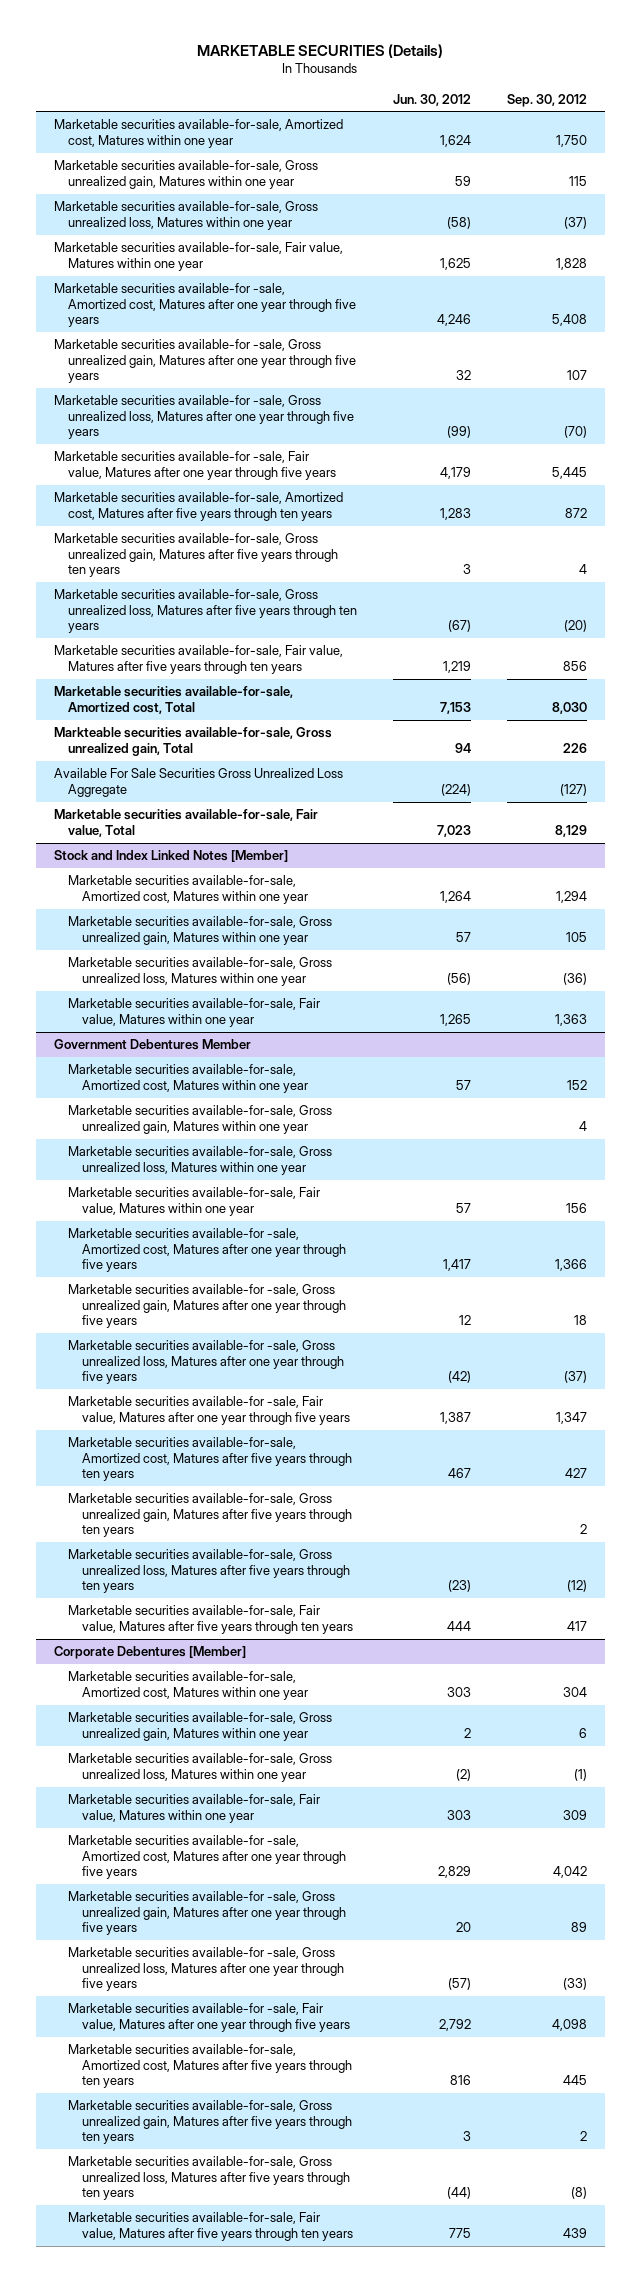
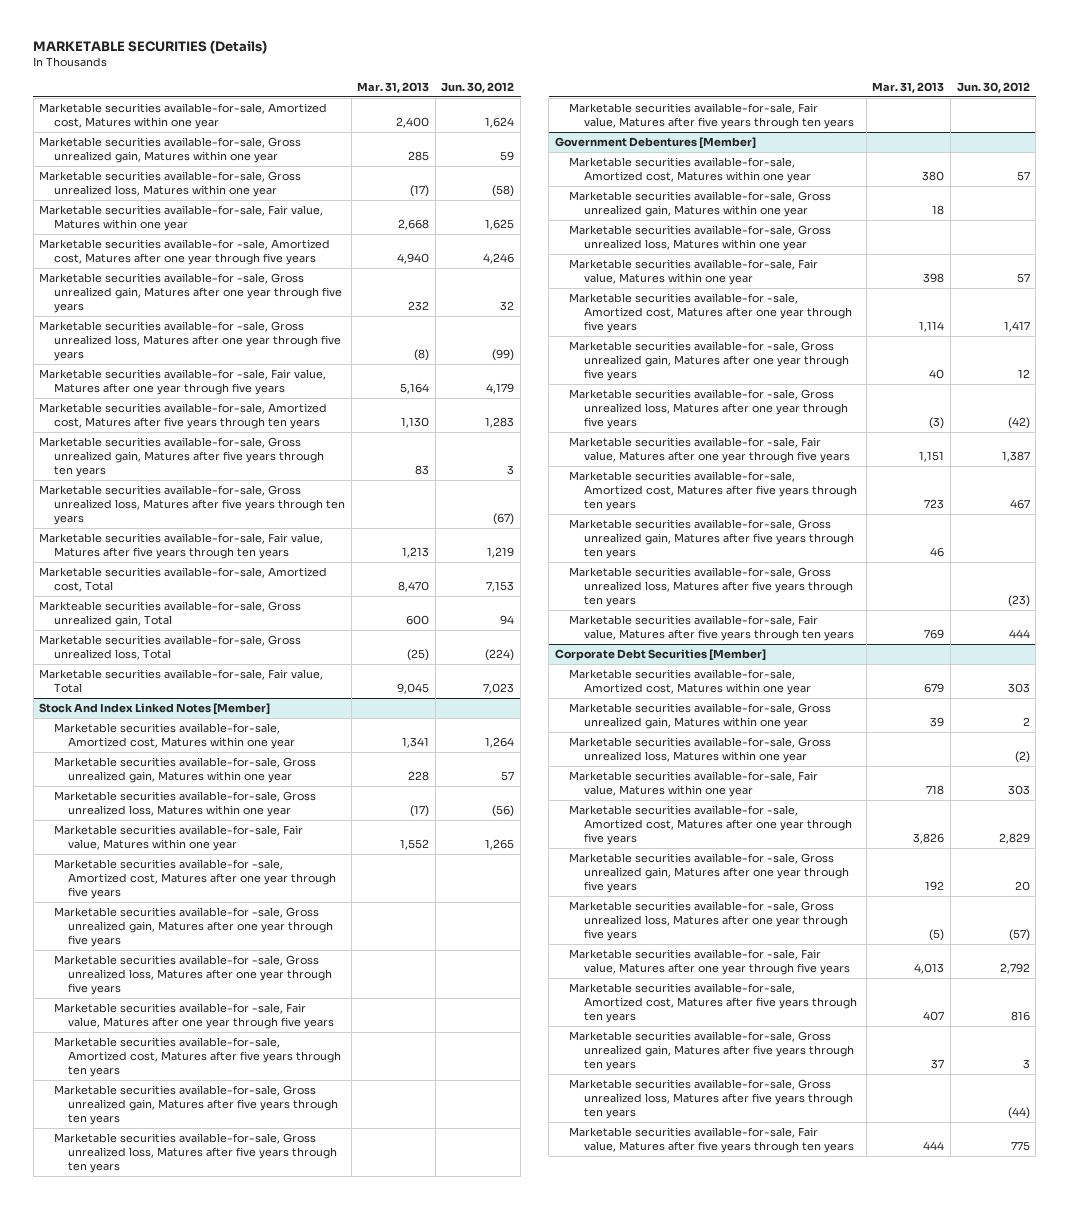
[506,93,587,107] Sep. 30, 2012 -> none
none -> [357,81,430,93] Mar. 31, 2013
[53,768,343,797] Available For Sale Securities Gross Unrealized Loss Aggregate -> [39,634,302,661] Marketable securities available-for-sale, Gross unrealized loss, Total
[53,850,288,863] Stock and Index Linked Notes [Member] -> [39,702,271,715] Stock And Index Linked Notes [Member]
none -> [53,858,337,900] Marketable securities available-for -sale, Amortized cost, Matures after one year through five years
none -> [53,906,334,948] Marketable securities available-for -sale, Gross unrealized gain, Matures after one year through five years
none -> [53,954,333,996] Marketable securities available-for -sale, Gross unrealized loss, Matures after one year through five years
none -> [53,1002,335,1030] Marketable securities available-for -sale, Fair value, Matures after one year through five years
none -> [53,1036,342,1078] Marketable securities available-for-sale, Amortized cost, Matures after five years through ten years
none -> [53,1084,339,1126] Marketable securities available-for-sale, Gross unrealized gain, Matures after five years through ten years
none -> [53,1132,338,1174] Marketable securities available-for-sale, Gross unrealized loss, Matures after five years through ten years
none -> [569,102,854,130] Marketable securities available-for-sale, Fair value, Matures after five years through ten years
[53,1039,251,1051] Government Debentures Member -> [554,136,756,149] Government Debentures [Member]
[53,1646,246,1660] Corporate Debentures [Member] -> none
none -> [554,648,766,661] Corporate Debt Securities [Member]

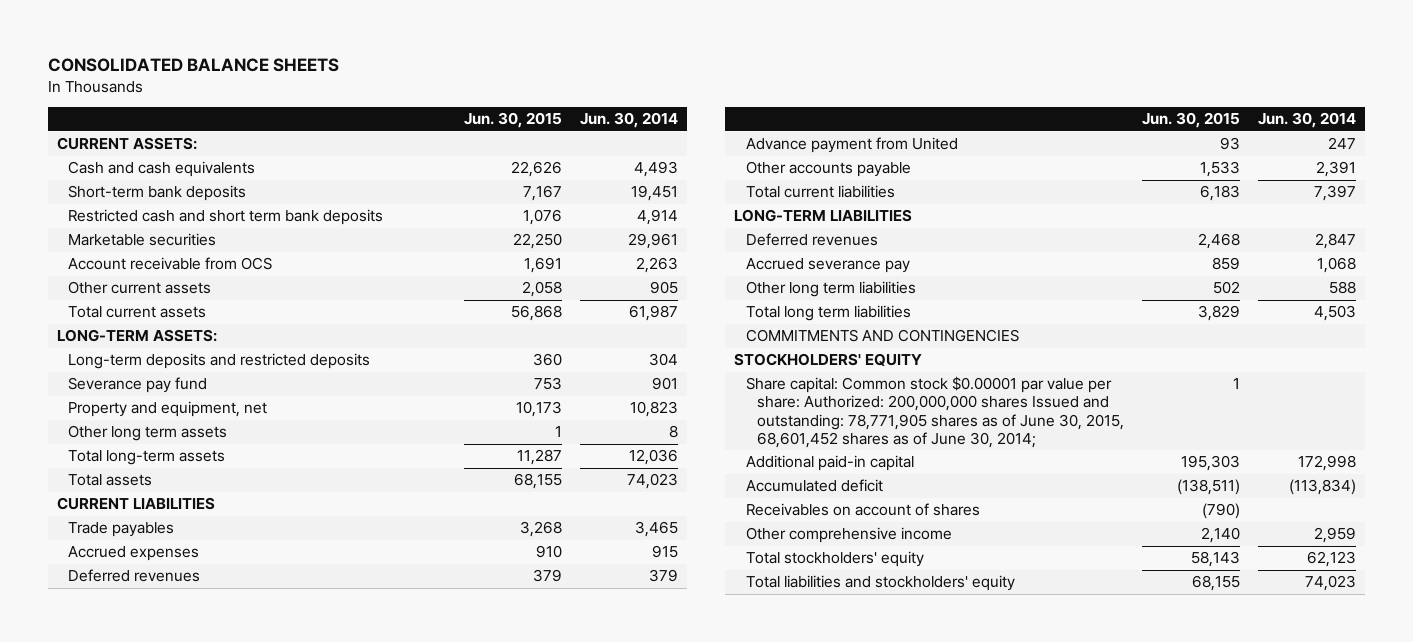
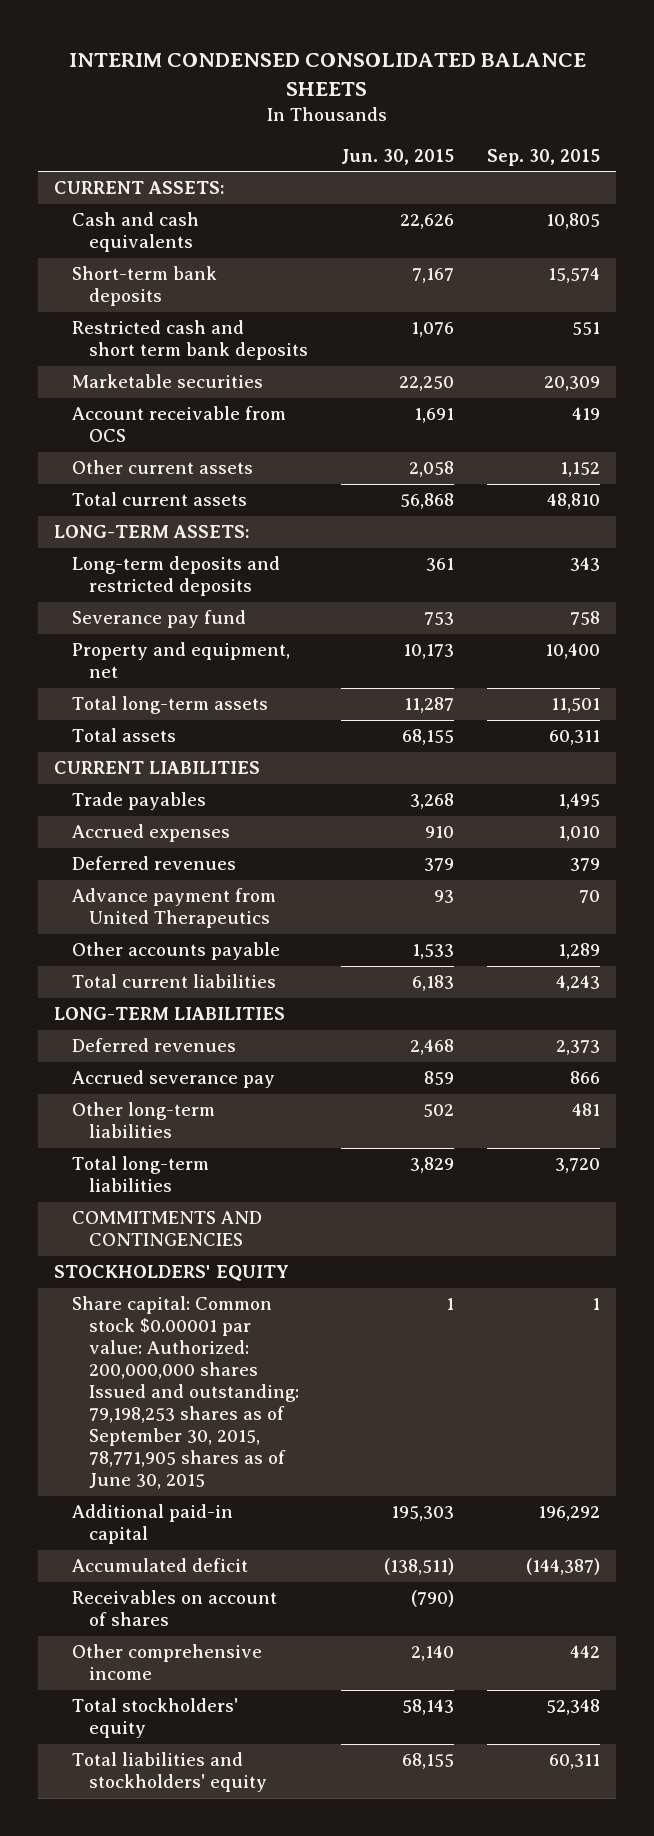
[47,58,339,73] CONSOLIDATED BALANCE SHEETS -> [69,52,587,96] INTERIM CONDENSED CONSOLIDATED BALANCE SHEETS
[580,112,679,129] Jun. 30, 2014 -> none
none -> [486,148,600,166] Sep. 30, 2015
[533,353,563,367] 360 -> [426,558,455,572] 361
[68,425,228,442] Other long term assets -> none
[745,137,958,154] Advance payment from United -> [71,888,276,929] Advance payment from United Therapeutics
[745,281,916,298] Other long term liabilities -> [71,1102,215,1139] Other long-term liabilities
[745,305,911,322] Total long term liabilities -> [71,1156,209,1193] Total long-term liabilities
[745,376,1125,448] Share capital: Common stock $0.00001 par value per share: Authorized: 200,000,000 shares Issued and outstanding: 78,771,905 shares as of June 30, 2015, 68,601,452 shares as of June 30, 2014; -> [71,1296,300,1490] Share capital: Common stock $0.00001 par value: Authorized: 200,000,000 shares Issued and outstanding: 79,198,253 shares as of September 30, 2015, 78,771,905 shares as of June 30, 2015

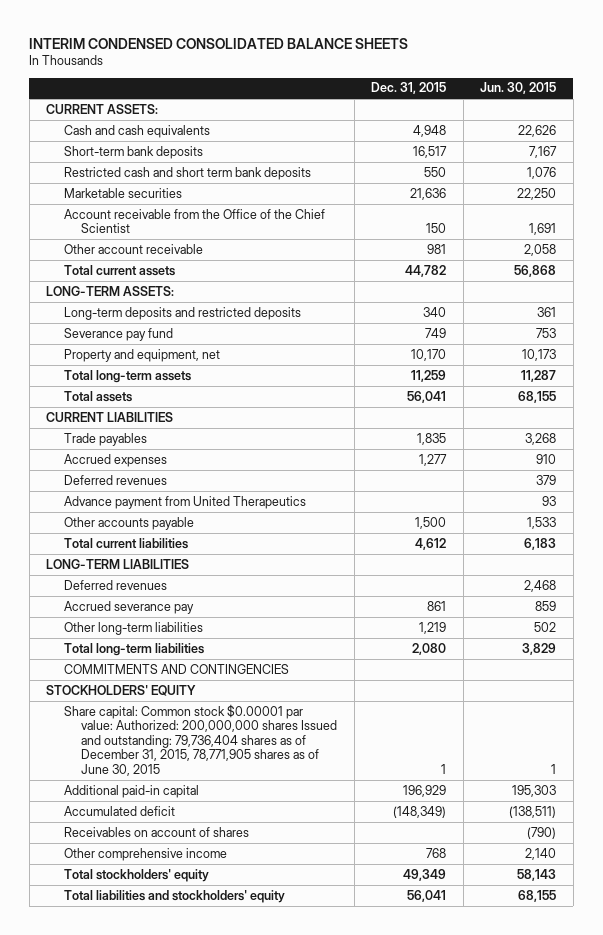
[486,148,600,166] Sep. 30, 2015 -> none
none -> [371,82,447,95] Dec. 31, 2015
[71,406,286,443] Account receivable from OCS -> [63,208,325,234] Account receivable from the Office of the Chief Scientist
[71,460,253,475] Other current assets -> [63,243,203,254] Other account receivable
[71,1296,300,1490] Share capital: Common stock $0.00001 par value: Authorized: 200,000,000 shares Issued and outstanding: 79,198,253 shares as of September 30, 2015, 78,771,905 shares as of June 30, 2015 -> [63,703,337,776] Share capital: Common stock $0.00001 par value: Authorized: 200,000,000 shares Issued and outstanding: 79,736,404 shares as of December 31, 2015, 78,771,905 shares as of June 30, 2015

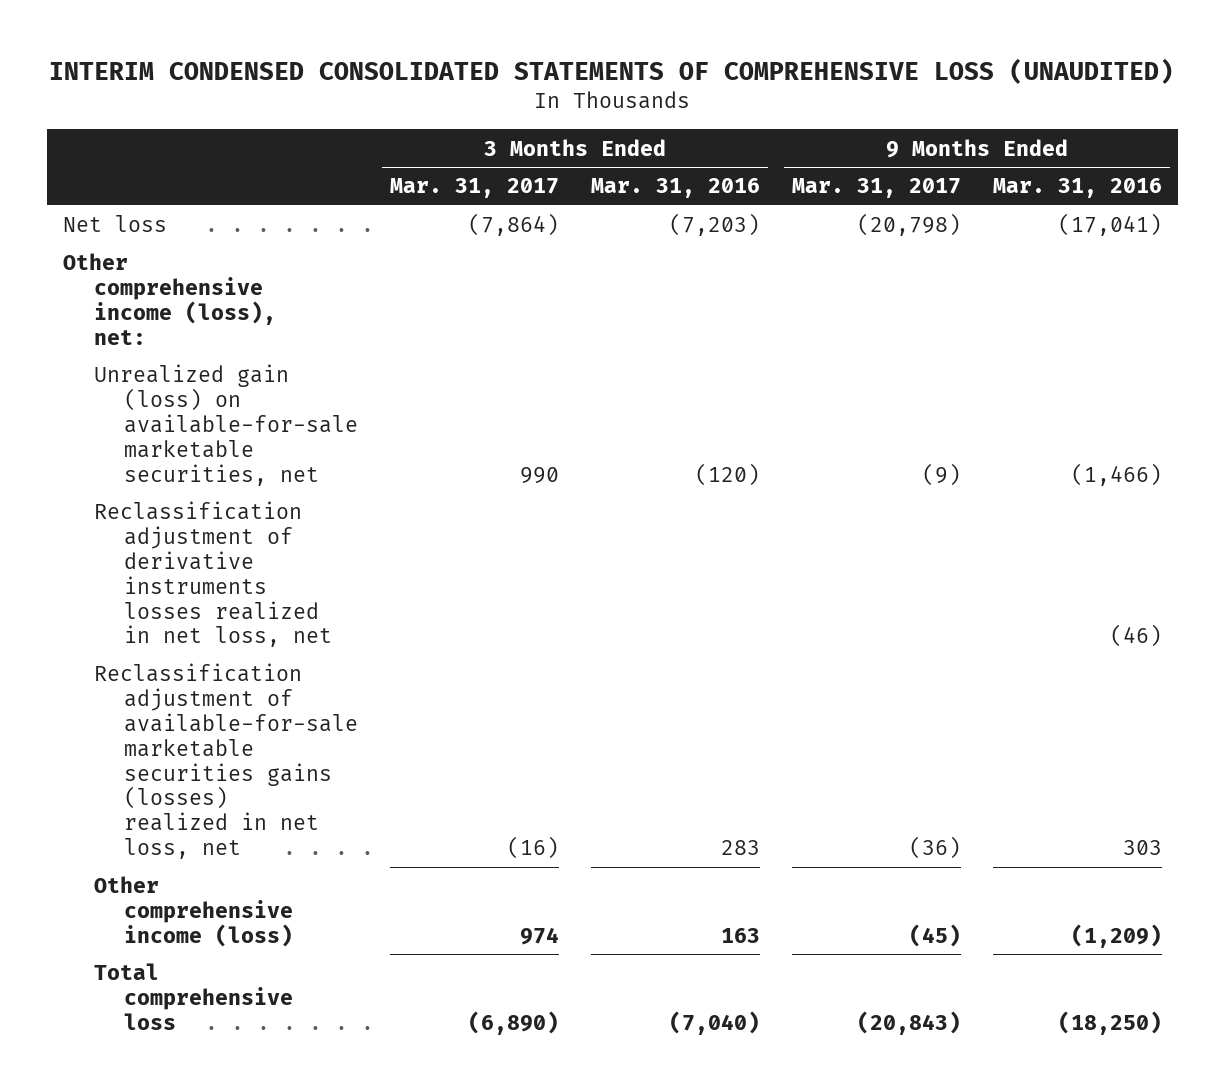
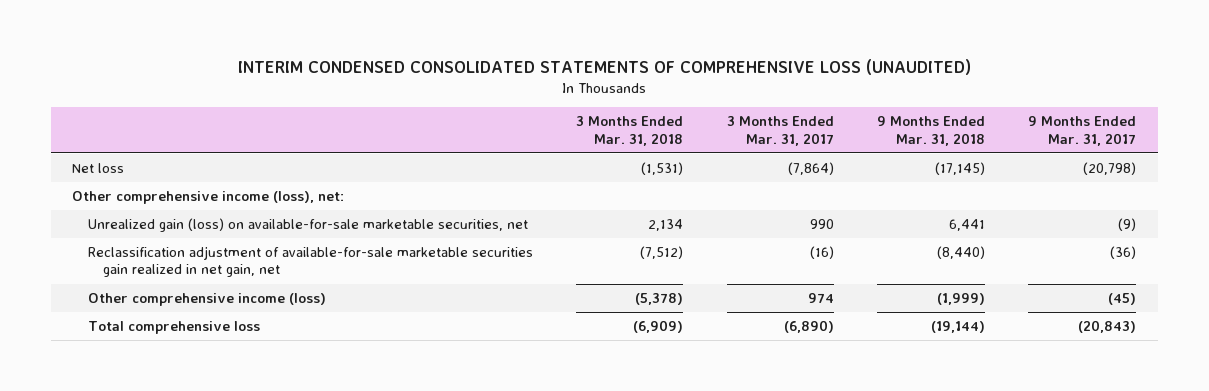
[590,178,760,199] Mar. 31, 2016 -> none
[992,178,1162,199] Mar. 31, 2016 -> none
none -> [576,116,684,146] 3 Months Ended Mar. 31, 2018
none -> [876,116,985,146] 9 Months Ended Mar. 31, 2018
[93,501,332,648] Reclassification adjustment of derivative instruments losses realized in net loss, net -> none
[93,663,358,860] Reclassification adjustment of available-for-sale marketable securities gains (losses) realized in net loss, net -> [87,245,533,278] Reclassification adjustment of available-for-sale marketable securities gain realized in net gain, net

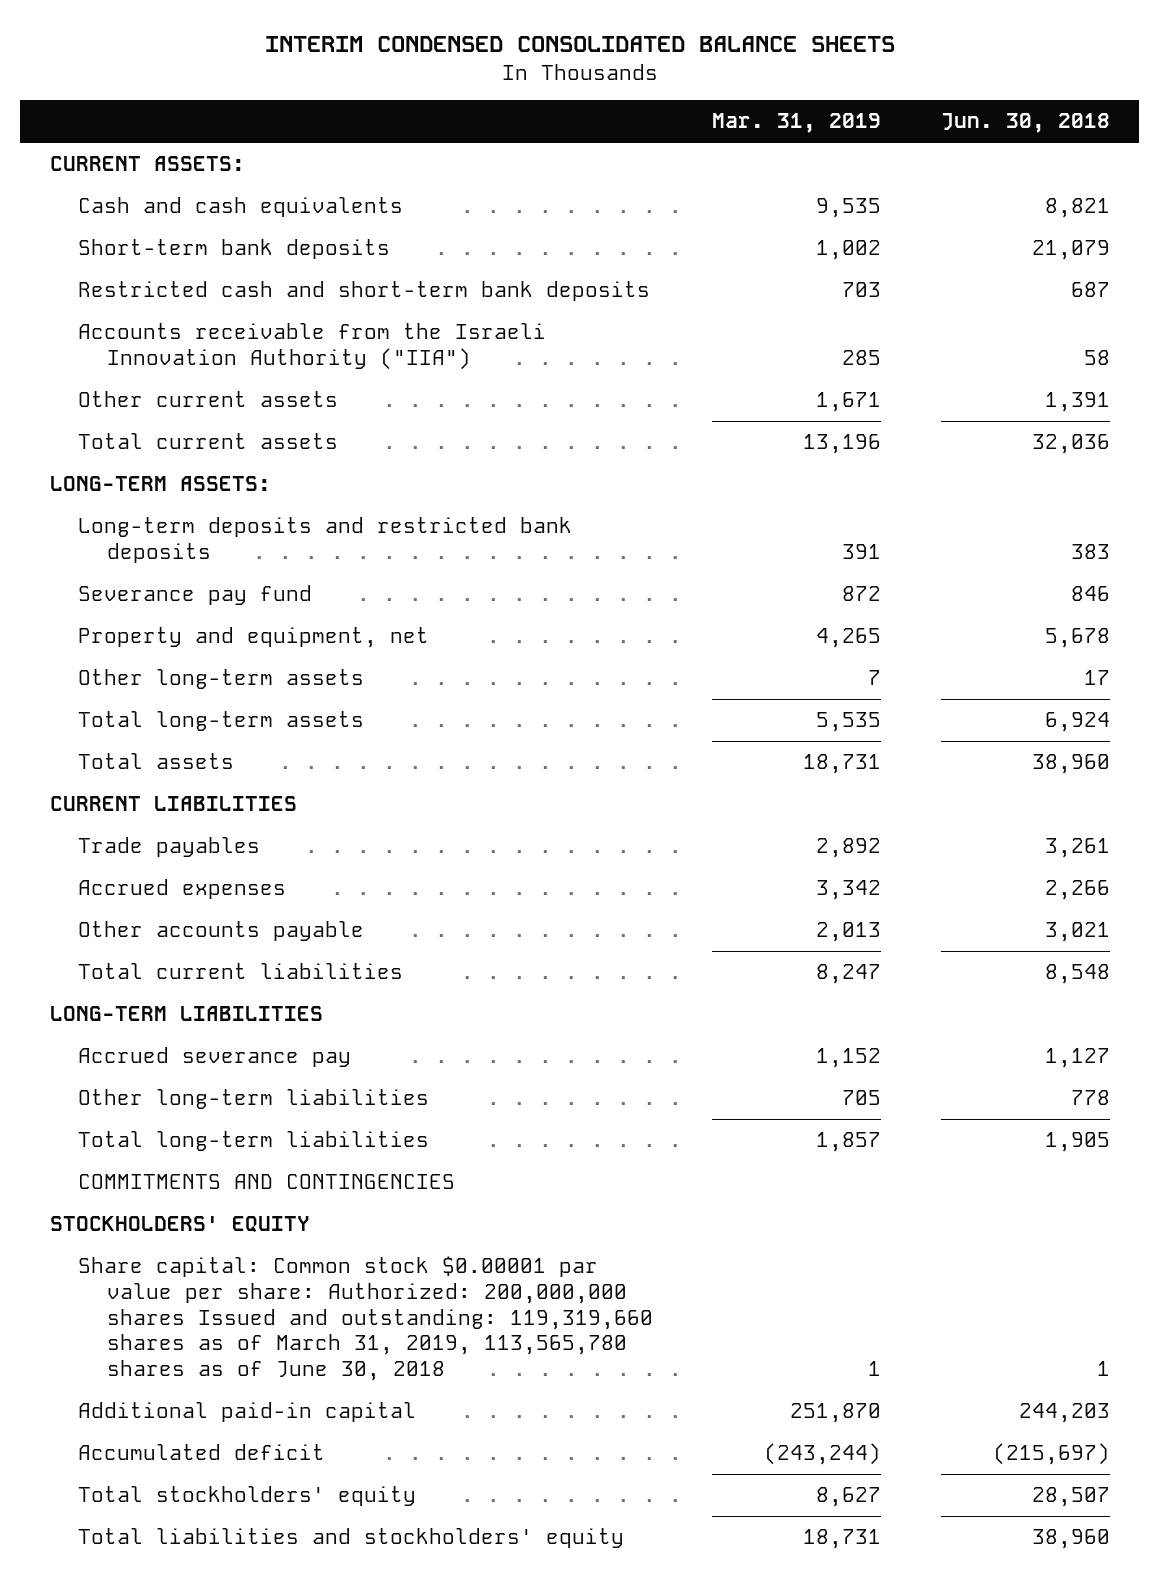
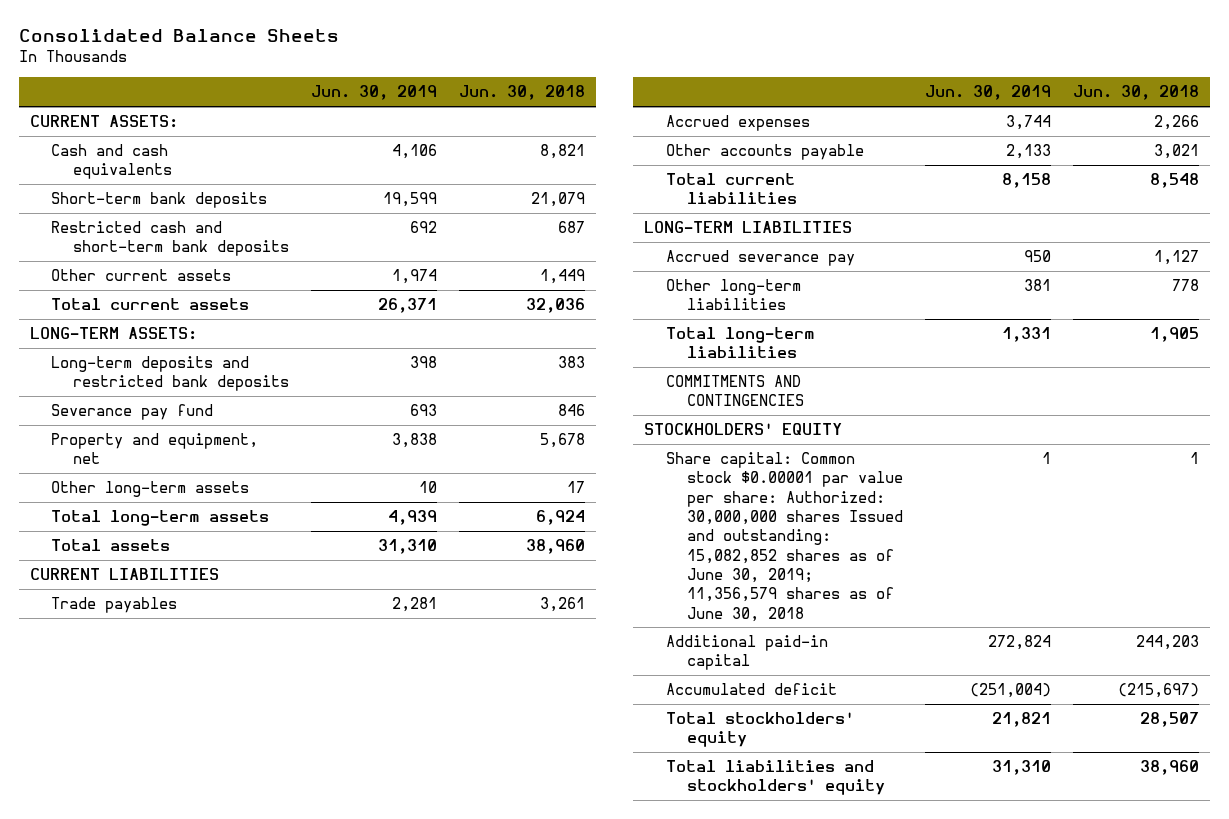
[264,36,895,53] INTERIM CONDENSED CONSOLIDATED BALANCE SHEETS -> [18,29,339,43] Consolidated Balance Sheets
[712,113,882,134] Mar. 31, 2019 -> none
none -> [310,85,437,101] Jun. 30, 2019
[78,323,547,370] Accounts receivable from the Israeli Innovation Authority ("IIA") -> none
[1044,392,1110,413] 1,391 -> [539,269,585,285] 1,449
[78,1256,653,1382] Share capital: Common stock $0.00001 par value per share: Authorized: 200,000,000 shares Issued and outstanding: 119,319,660 shares as of March 31, 2019, 113,565,780 shares as of June 30, 2018 -> [665,452,904,622] Share capital: Common stock $0.00001 par value per share: Authorized: 30,000,000 shares Issued and outstanding: 15,082,852 shares as of June 30, 2019; 11,356,579 shares as of June 30, 2018

